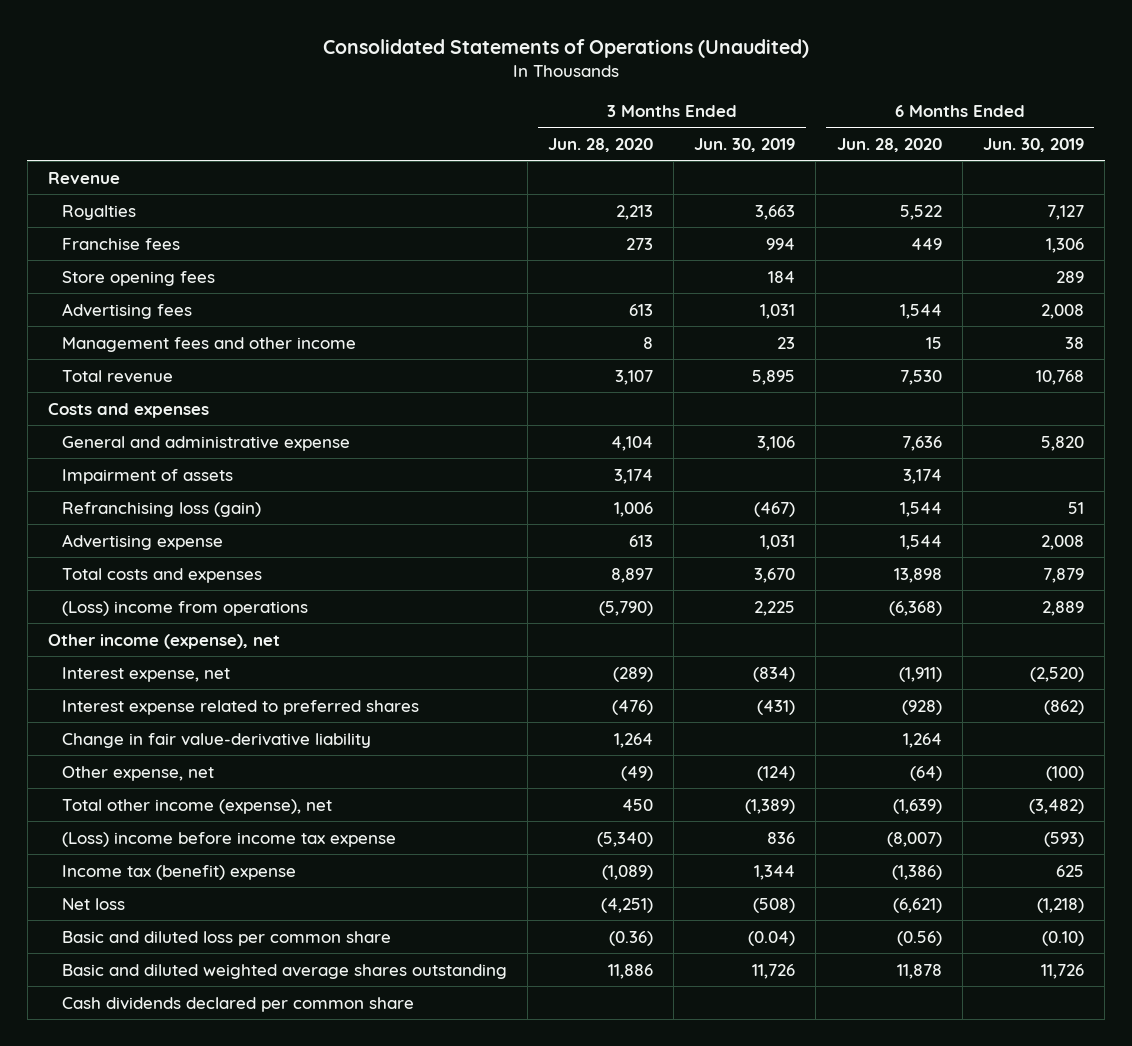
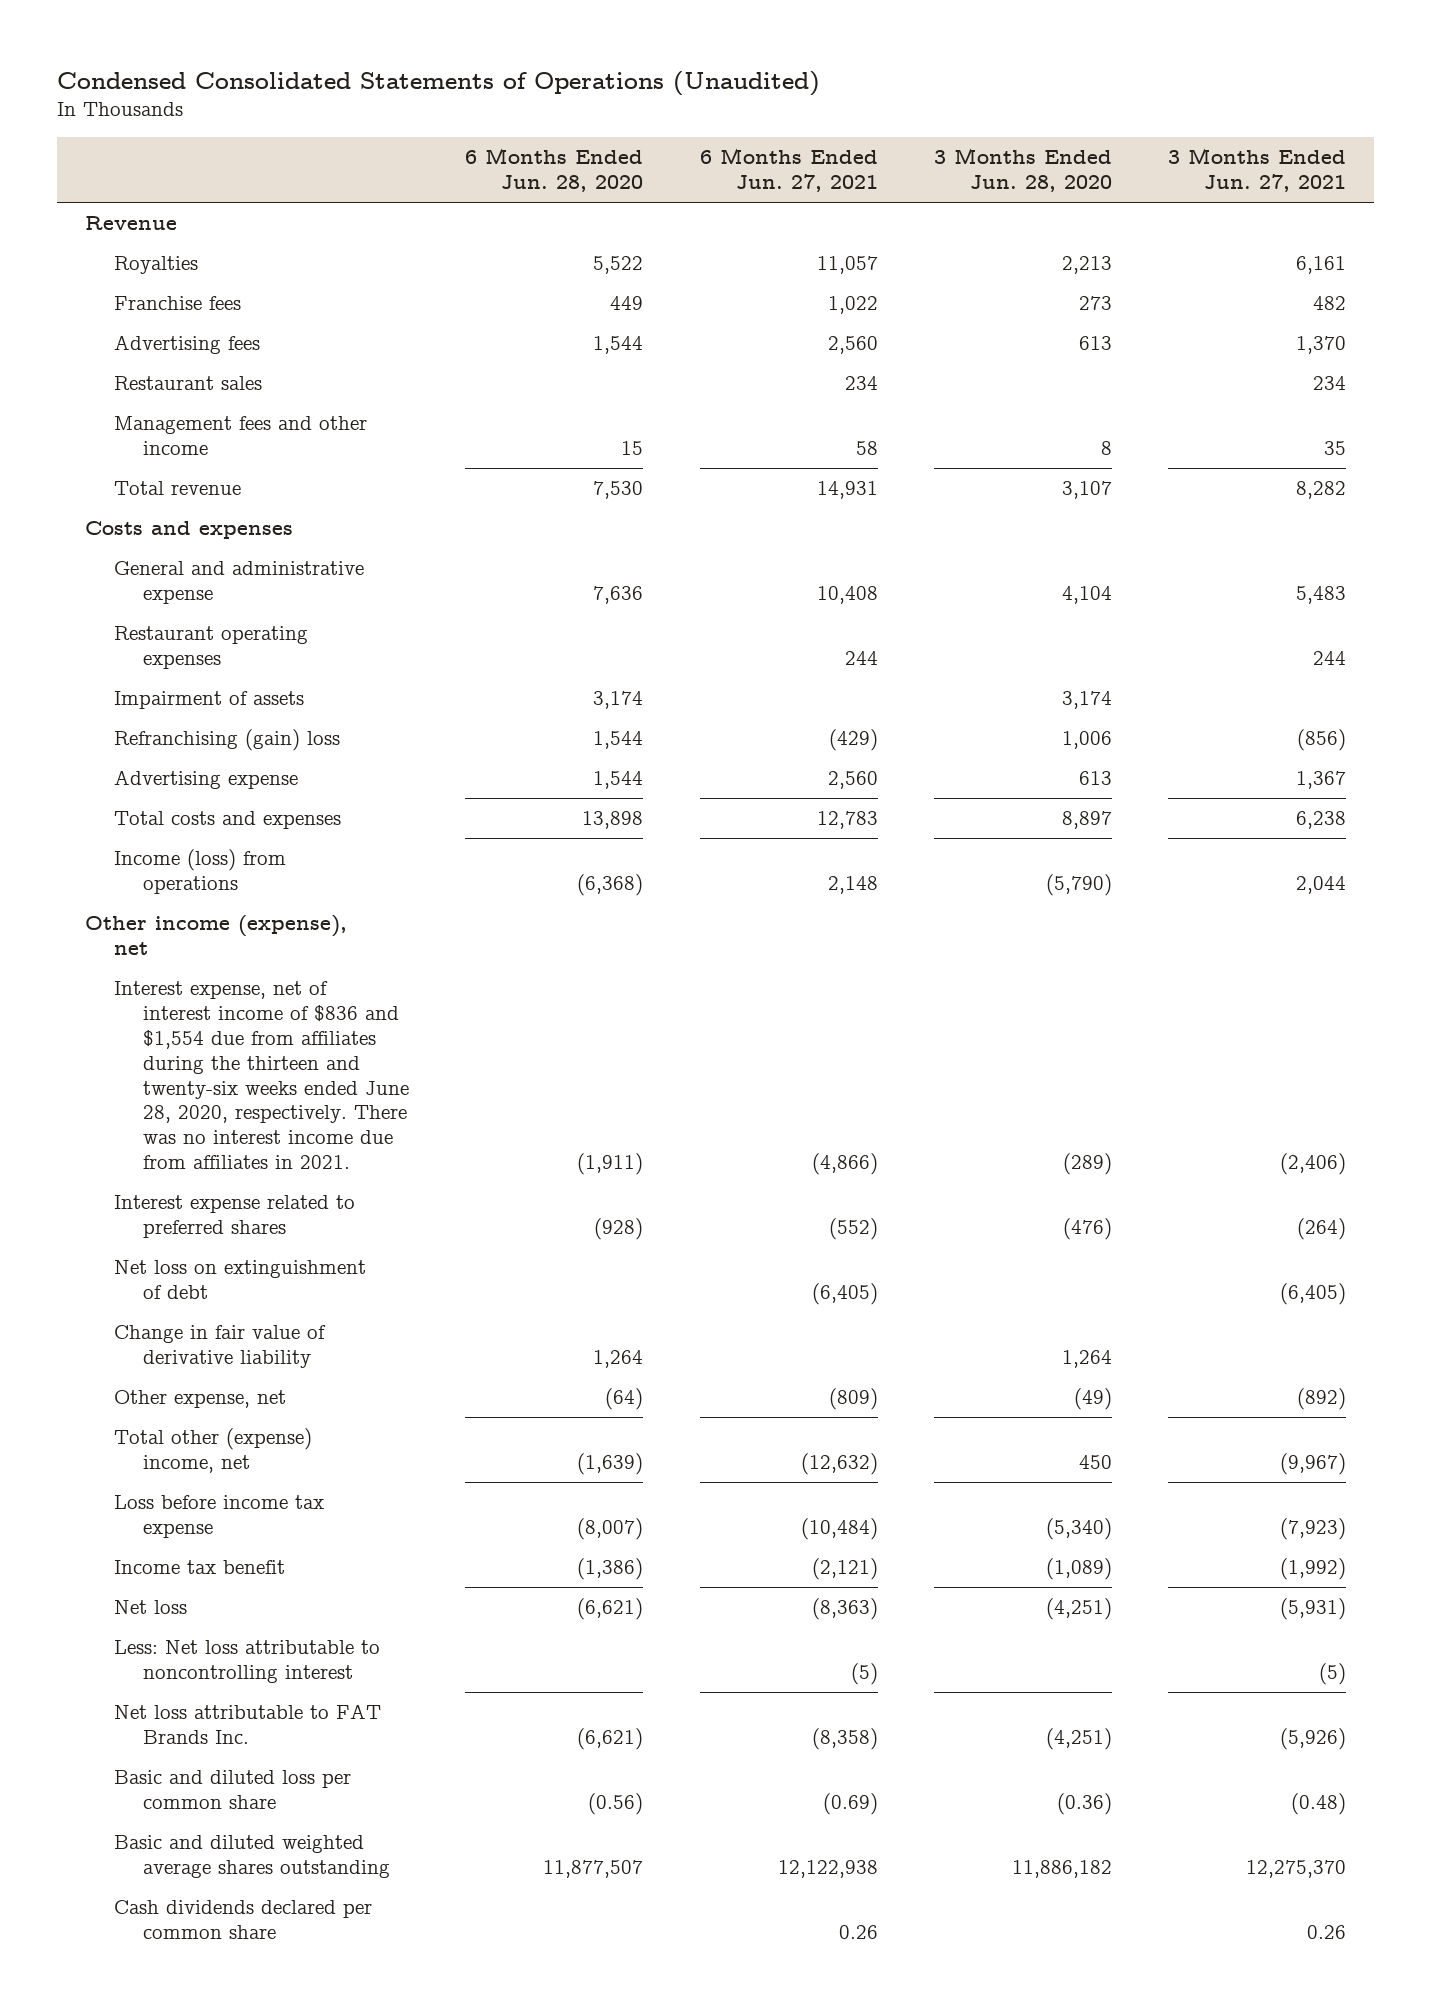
[322,38,809,58] Consolidated Statements of Operations (Unaudited) -> [56,70,820,96] Condensed Consolidated Statements of Operations (Unaudited)
[694,137,796,152] Jun. 30, 2019 -> none
[982,137,1084,152] Jun. 30, 2019 -> none
none -> [699,148,878,193] 6 Months Ended Jun. 27, 2021
none -> [1167,148,1346,193] 3 Months Ended Jun. 27, 2021
[61,270,215,286] Store opening fees -> none
none -> [114,376,263,391] Restaurant sales
none -> [114,626,309,670] Restaurant operating expenses
[61,501,261,517] Refranchising loss (gain) -> [114,729,341,752] Refranchising (gain) loss
[61,600,308,616] (Loss) income from operations -> [114,849,287,895] Income (loss) from operations
[61,666,230,682] Interest expense, net -> [114,981,410,1170] Interest expense, net of interest income of $836 and $1,554 due from affiliates during the thirteen and twenty-six weeks ended June 28, 2020, respectively. There was no interest income due from affiliates in 2021.
none -> [114,1260,367,1300] Net loss on extinguishment of debt
[61,732,371,748] Change in fair value-derivative liability -> [114,1325,327,1369] Change in fair value of derivative liability
[61,798,332,814] Total other income (expense), net -> [114,1428,313,1474] Total other (expense) income, net
[61,831,396,847] (Loss) income before income tax expense -> [114,1495,325,1539] Loss before income tax expense
[61,864,296,880] Income tax (benefit) expense -> [114,1560,286,1575] Income tax benefit
none -> [114,1640,381,1684] Less: Net loss attributable to noncontrolling interest
none -> [114,1704,382,1745] Net loss attributable to FAT Brands Inc.
[607,963,653,979] 11,886 -> [1011,1860,1112,1879] 11,886,182
[896,963,942,979] 11,878 -> [543,1860,644,1879] 11,877,507

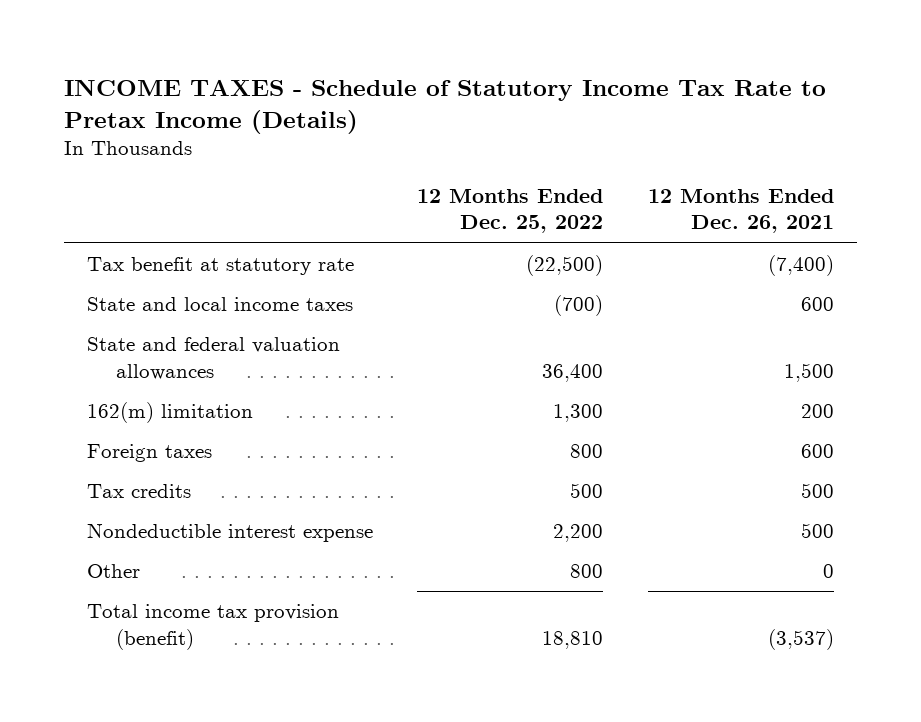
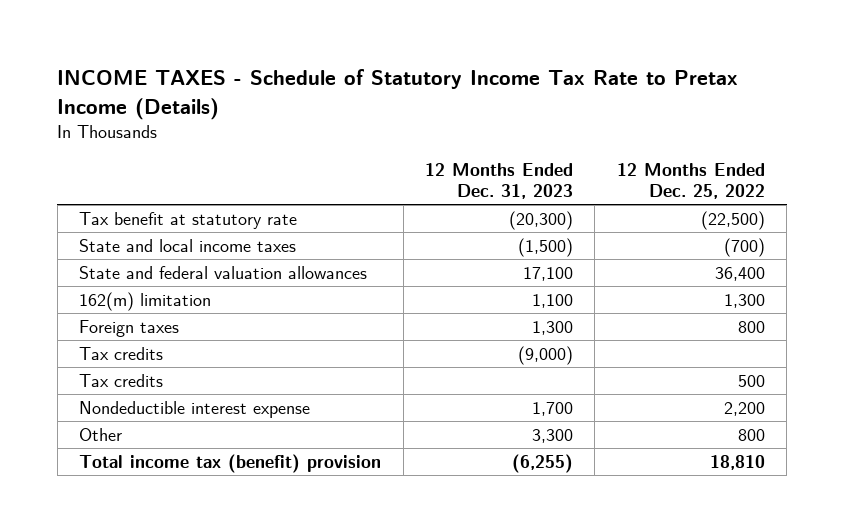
[648,188,835,234] 12 Months Ended Dec. 26, 2021 -> none
none -> [425,163,574,200] 12 Months Ended Dec. 31, 2023
none -> [79,346,164,360] Tax credits
[86,604,339,650] Total income tax provision (benefit) -> [79,453,382,473] Total income tax (benefit) provision

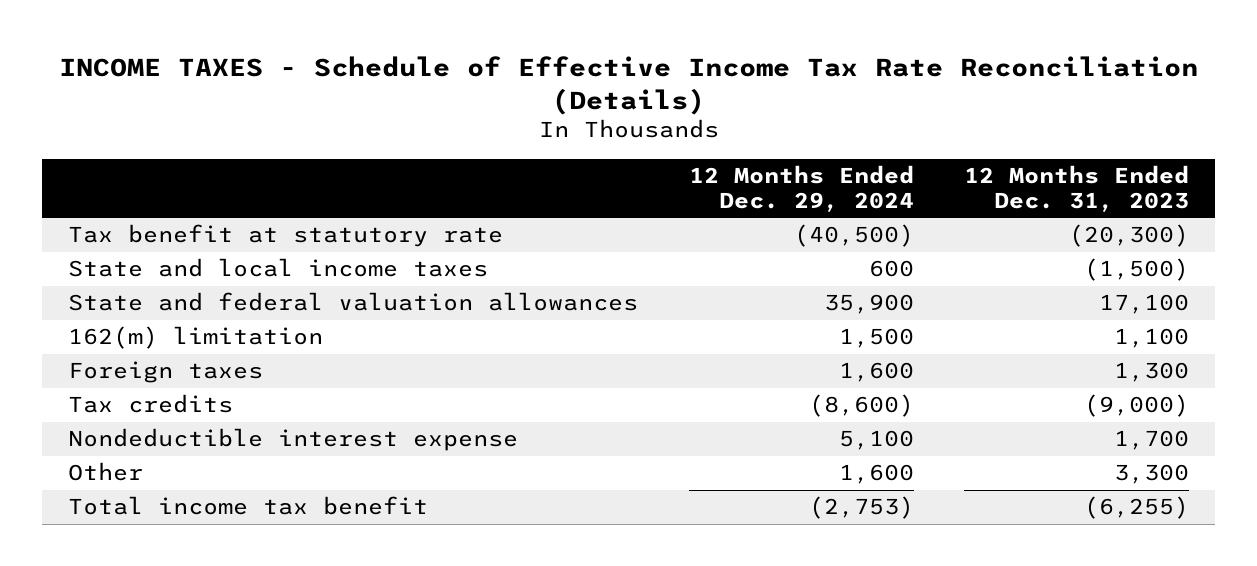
[57,69,739,120] INCOME TAXES - Schedule of Statutory Income Tax Rate to Pretax Income (Details) -> [58,55,1198,115] INCOME TAXES - Schedule of Effective Income Tax Rate Reconciliation (Details)
[616,163,765,200] 12 Months Ended Dec. 25, 2022 -> none
none -> [688,165,914,213] 12 Months Ended Dec. 29, 2024
[79,373,164,387] Tax credits -> none
[79,453,382,473] Total income tax (benefit) provision -> [67,496,428,516] Total income tax benefit

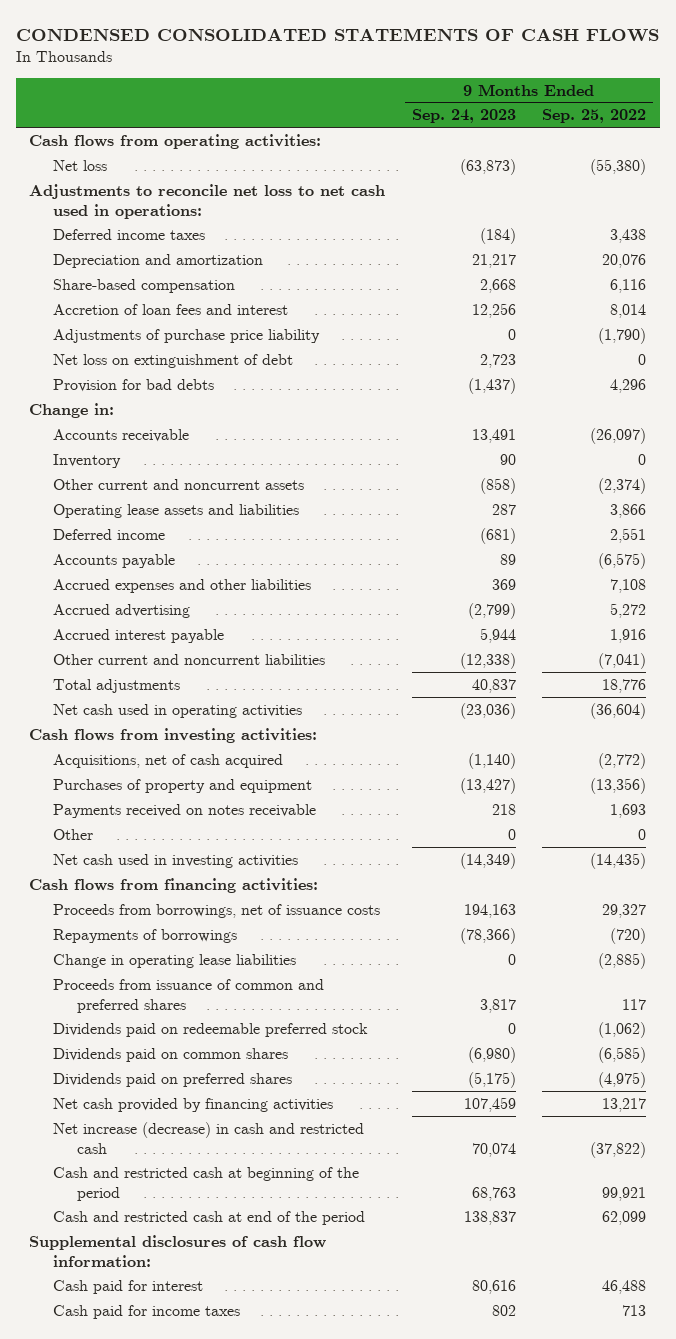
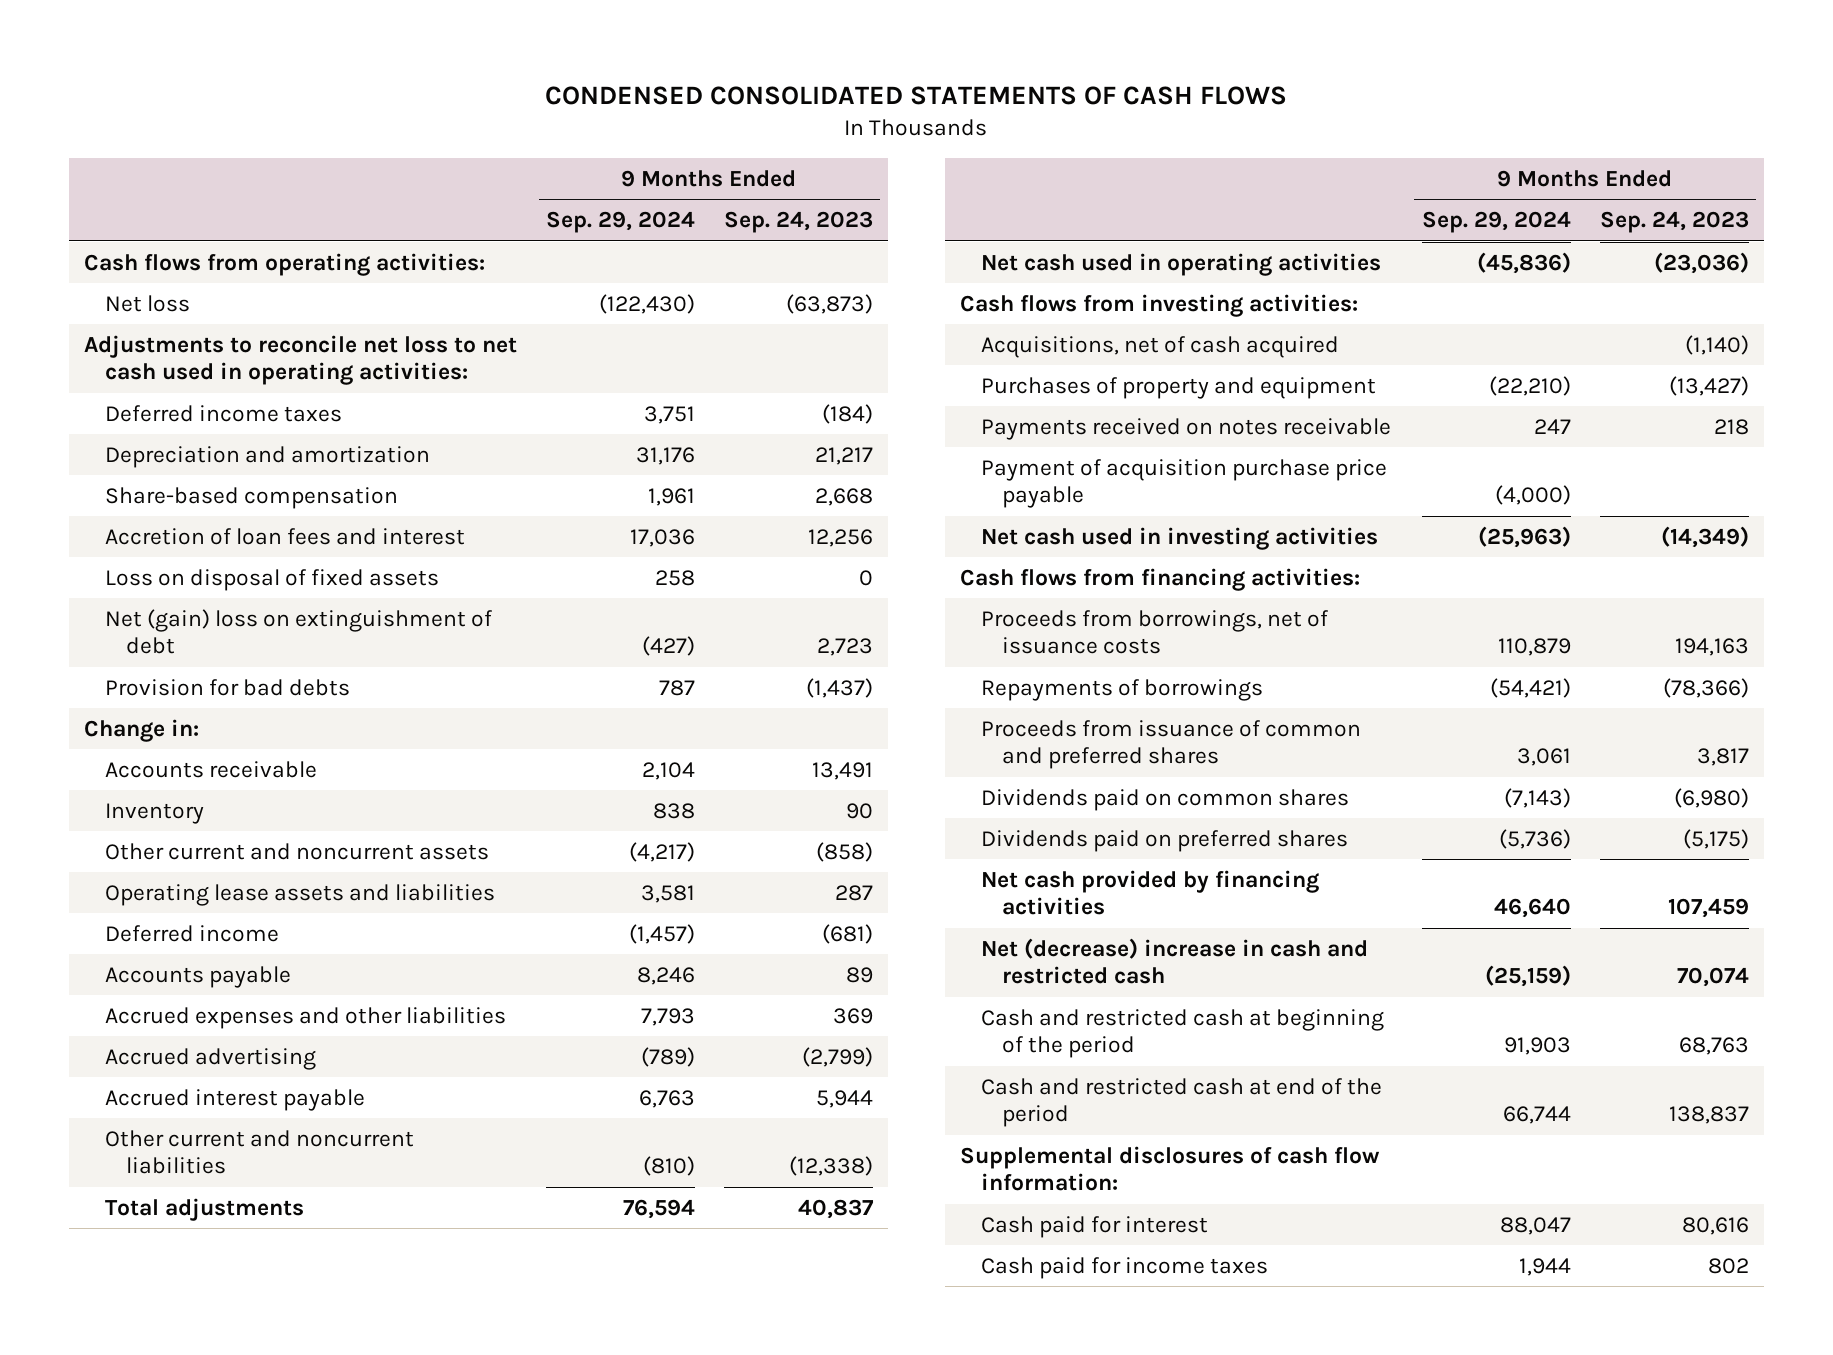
[542,109,647,124] Sep. 25, 2022 -> none
none -> [545,211,695,234] Sep. 29, 2024
[29,183,386,219] Adjustments to reconcile net loss to net cash used in operations: -> [83,334,517,386] Adjustments to reconcile net loss to net cash used in operating activities:
[53,328,321,343] Adjustments of purchase price liability -> none
none -> [104,568,439,591] Loss on disposal of fixed assets
[53,353,294,368] Net loss on extinguishment of debt -> [104,608,492,655] Net (gain) loss on extinguishment of debt
[53,828,94,840] Other -> none
none -> [980,458,1387,509] Payment of acquisition purchase price payable
[53,953,297,968] Change in operating lease liabilities -> none
[53,1022,369,1037] Dividends paid on redeemable preferred stock -> none
[53,1121,365,1154] Net increase (decrease) in cash and restricted cash -> [980,937,1368,985] Net (decrease) increase in cash and restricted cash

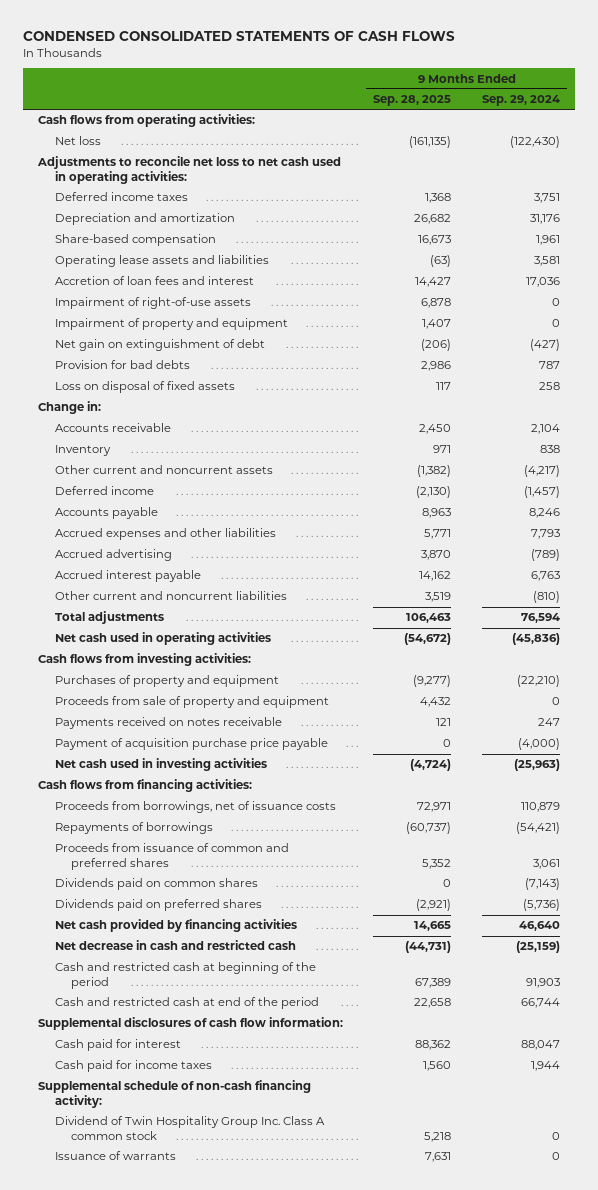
[724,211,874,234] Sep. 24, 2023 -> none
none -> [373,95,452,107] Sep. 28, 2025
[104,883,495,906] Operating lease assets and liabilities -> [54,255,269,268] Operating lease assets and liabilities
none -> [54,297,251,310] Impairment of right-of-use assets
none -> [54,318,288,331] Impairment of property and equipment
[104,608,492,655] Net (gain) loss on extinguishment of debt -> [54,339,265,352] Net gain on extinguishment of debt
[104,568,439,591] Loss on disposal of fixed assets -> [54,381,235,394] Loss on disposal of fixed assets
[980,335,1339,358] Acquisitions, net of cash acquired -> none
none -> [54,696,329,709] Proceeds from sale of property and equipment
[980,937,1368,985] Net (decrease) increase in cash and restricted cash -> [54,940,296,951] Net decrease in cash and restricted cash
none -> [38,1080,312,1108] Supplemental schedule of non-cash financing activity:
none -> [54,1116,325,1140] Dividend of Twin Hospitality Group Inc. Class A common stock
none -> [54,1151,176,1161] Issuance of warrants

